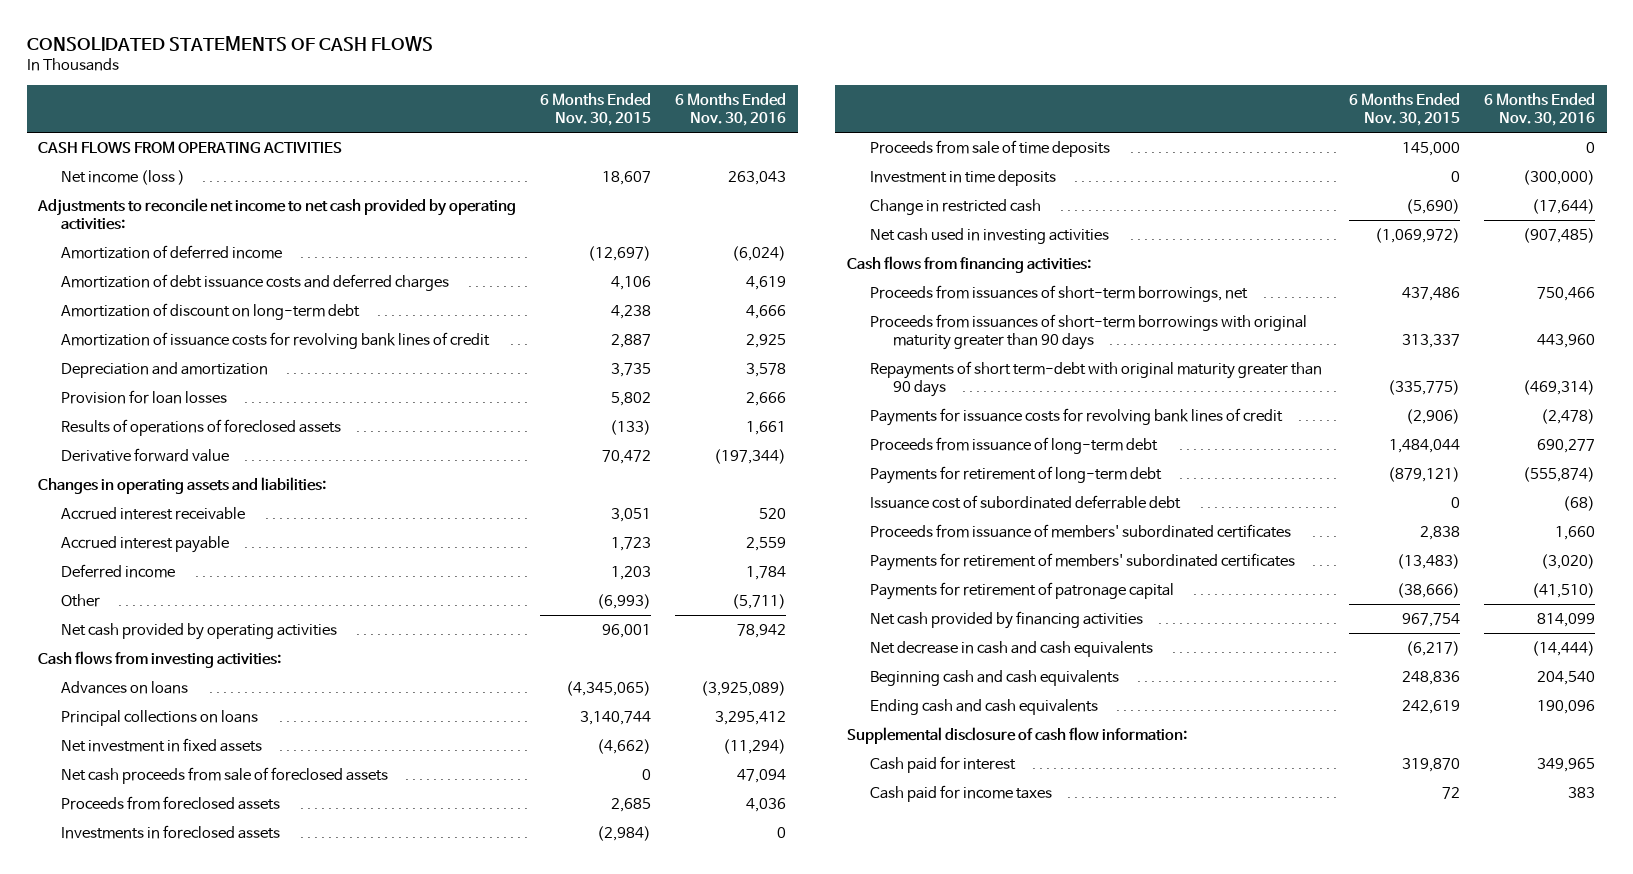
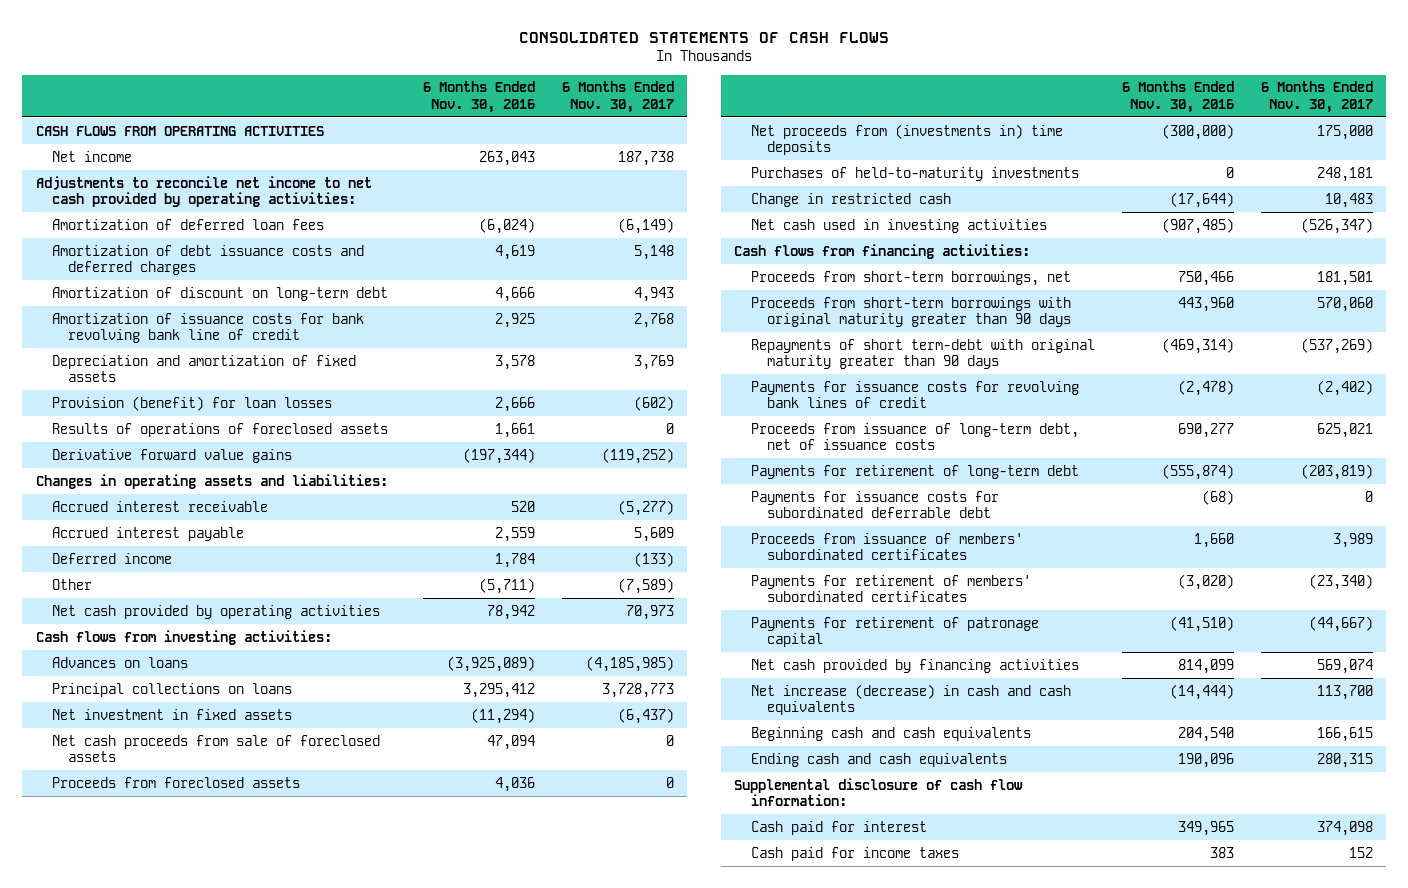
[540,93,652,127] 6 Months Ended Nov. 30, 2015 -> none
none -> [561,81,674,113] 6 Months Ended Nov. 30, 2017
[61,169,186,185] Net income (loss ) -> [51,150,132,162] Net income
[61,244,283,259] Amortization of deferred income -> [51,218,324,230] Amortization of deferred loan fees
[61,331,491,349] Amortization of issuance costs for revolving bank lines of credit -> [51,312,364,344] Amortization of issuance costs for bank revolving bank line of credit
[61,361,269,378] Depreciation and amortization -> [51,354,356,383] Depreciation and amortization of fixed assets
[61,389,228,404] Provision for loan losses -> [51,395,332,411] Provision (benefit) for loan losses
[61,447,230,462] Derivative forward value -> [51,448,292,463] Derivative forward value gains
[61,824,281,839] Investments in foreclosed assets -> none
[870,139,1111,157] Proceeds from sale of time deposits -> none
[870,169,1057,186] Investment in time deposits -> [750,123,1063,156] Net proceeds from (investments in) time deposits
none -> [750,166,1079,181] Purchases of held-to-maturity investments
[870,284,1249,302] Proceeds from issuances of short-term borrowings, net -> [750,270,1071,286] Proceeds from short-term borrowings, net
[870,313,1308,350] Proceeds from issuances of short-term borrowings with original maturity greater than 90 days -> [750,296,1071,328] Proceeds from short-term borrowings with original maturity greater than 90 days
[870,436,1159,454] Proceeds from issuance of long-term debt -> [750,422,1079,451] Proceeds from issuance of long-term debt, net of issuance costs
[870,494,1182,509] Issuance cost of subordinated deferrable debt -> [750,490,999,519] Payments for issuance costs for subordinated deferrable debt
[870,640,1154,657] Net decrease in cash and cash equivalents -> [750,683,1071,716] Net increase (decrease) in cash and cash equivalents

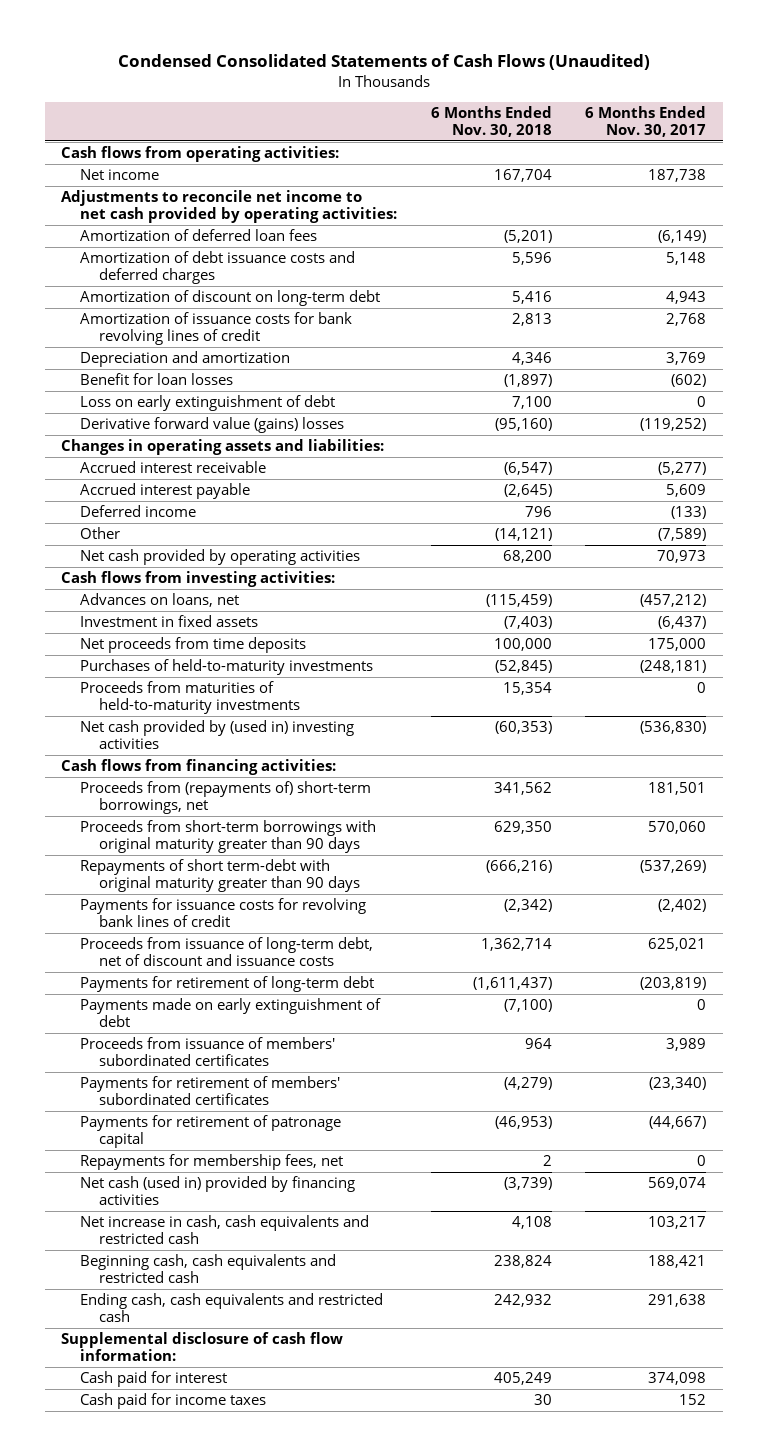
[519,31,890,43] CONSOLIDATED STATEMENTS OF CASH FLOWS -> [117,54,650,71] Condensed Consolidated Statements of Cash Flows (Unaudited)
[422,81,535,113] 6 Months Ended Nov. 30, 2016 -> none
none -> [430,106,552,137] 6 Months Ended Nov. 30, 2018
[35,125,324,136] CASH FLOWS FROM OPERATING ACTIVITIES -> [61,146,340,163] Cash flows from operating activities:
[51,422,388,437] Results of operations of foreclosed assets -> none
[51,312,364,344] Amortization of issuance costs for bank revolving bank line of credit -> [80,312,353,346] Amortization of issuance costs for bank revolving lines of credit
[51,354,356,383] Depreciation and amortization of fixed assets -> [80,351,291,368] Depreciation and amortization
[51,395,332,411] Provision (benefit) for loan losses -> [80,373,234,386] Benefit for loan losses
none -> [80,395,336,412] Loss on early extinguishment of debt
[51,448,292,463] Derivative forward value gains -> [80,417,345,434] Derivative forward value (gains) losses
[51,682,292,697] Principal collections on loans -> none
[51,734,380,763] Net cash proceeds from sale of foreclosed assets -> none
[51,776,300,788] Proceeds from foreclosed assets -> none
[750,192,951,207] Change in restricted cash -> none
[51,656,188,668] Advances on loans -> [80,593,240,608] Advances on loans, net
[585,655,674,672] (4,185,985) -> [640,594,707,608] (457,212)
[51,708,292,720] Net investment in fixed assets -> [80,615,259,628] Investment in fixed assets
[750,123,1063,156] Net proceeds from (investments in) time deposits -> [80,637,307,654] Net proceeds from time deposits
[1316,166,1373,182] 248,181 -> [640,660,707,674] (248,181)
none -> [80,681,301,715] Proceeds from maturities of held-to-maturity investments
[750,218,1047,233] Net cash used in investing activities -> [80,720,355,750] Net cash provided by (used in) investing activities
[1300,217,1373,234] (526,347) -> [640,721,707,735] (536,830)
[750,270,1071,286] Proceeds from short-term borrowings, net -> [80,781,372,815] Proceeds from (repayments of) short-term borrowings, net
[750,422,1079,451] Proceeds from issuance of long-term debt, net of issuance costs -> [80,937,374,967] Proceeds from issuance of long-term debt, net of discount and issuance costs
[750,490,999,519] Payments for issuance costs for subordinated deferrable debt -> none
none -> [80,998,382,1028] Payments made on early extinguishment of debt
none -> [80,1154,344,1171] Repayments for membership fees, net
[750,658,1079,673] Net cash provided by financing activities -> [80,1176,356,1206] Net cash (used in) provided by financing activities
[750,683,1071,716] Net increase (decrease) in cash and cash equivalents -> [80,1215,370,1245] Net increase in cash, cash equivalents and restricted cash
[1316,684,1373,700] 113,700 -> [648,1216,707,1230] 103,217
[750,726,1031,741] Beginning cash and cash equivalents -> [80,1254,337,1284] Beginning cash, cash equivalents and restricted cash
[1316,726,1373,742] 166,615 -> [648,1255,707,1269] 188,421
[750,752,1007,767] Ending cash and cash equivalents -> [80,1293,384,1323] Ending cash, cash equivalents and restricted cash
[1316,752,1373,768] 280,315 -> [648,1294,707,1308] 291,638

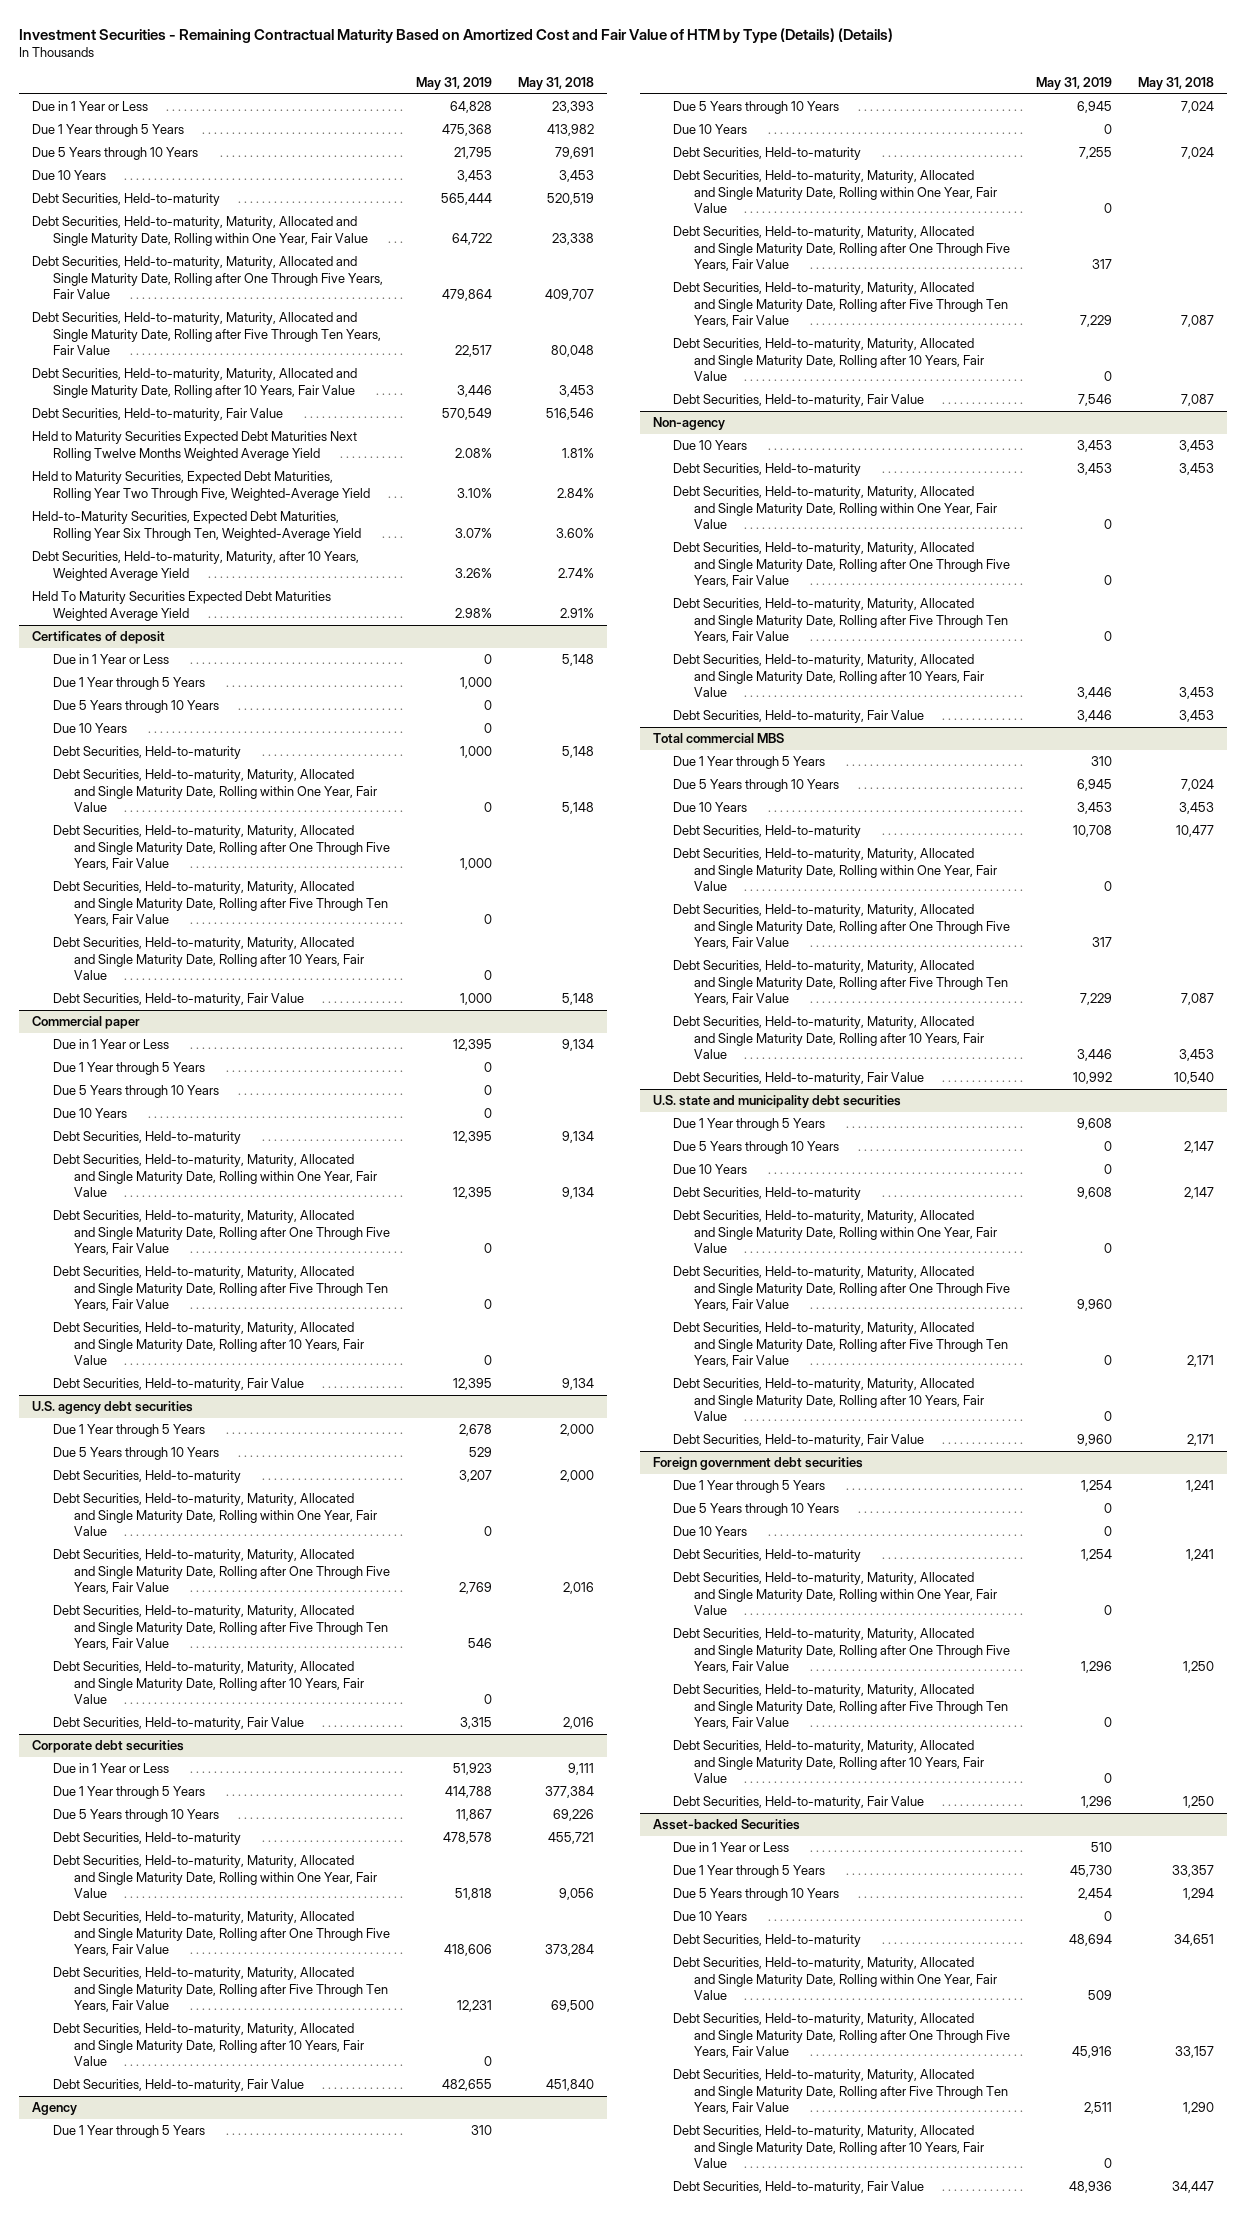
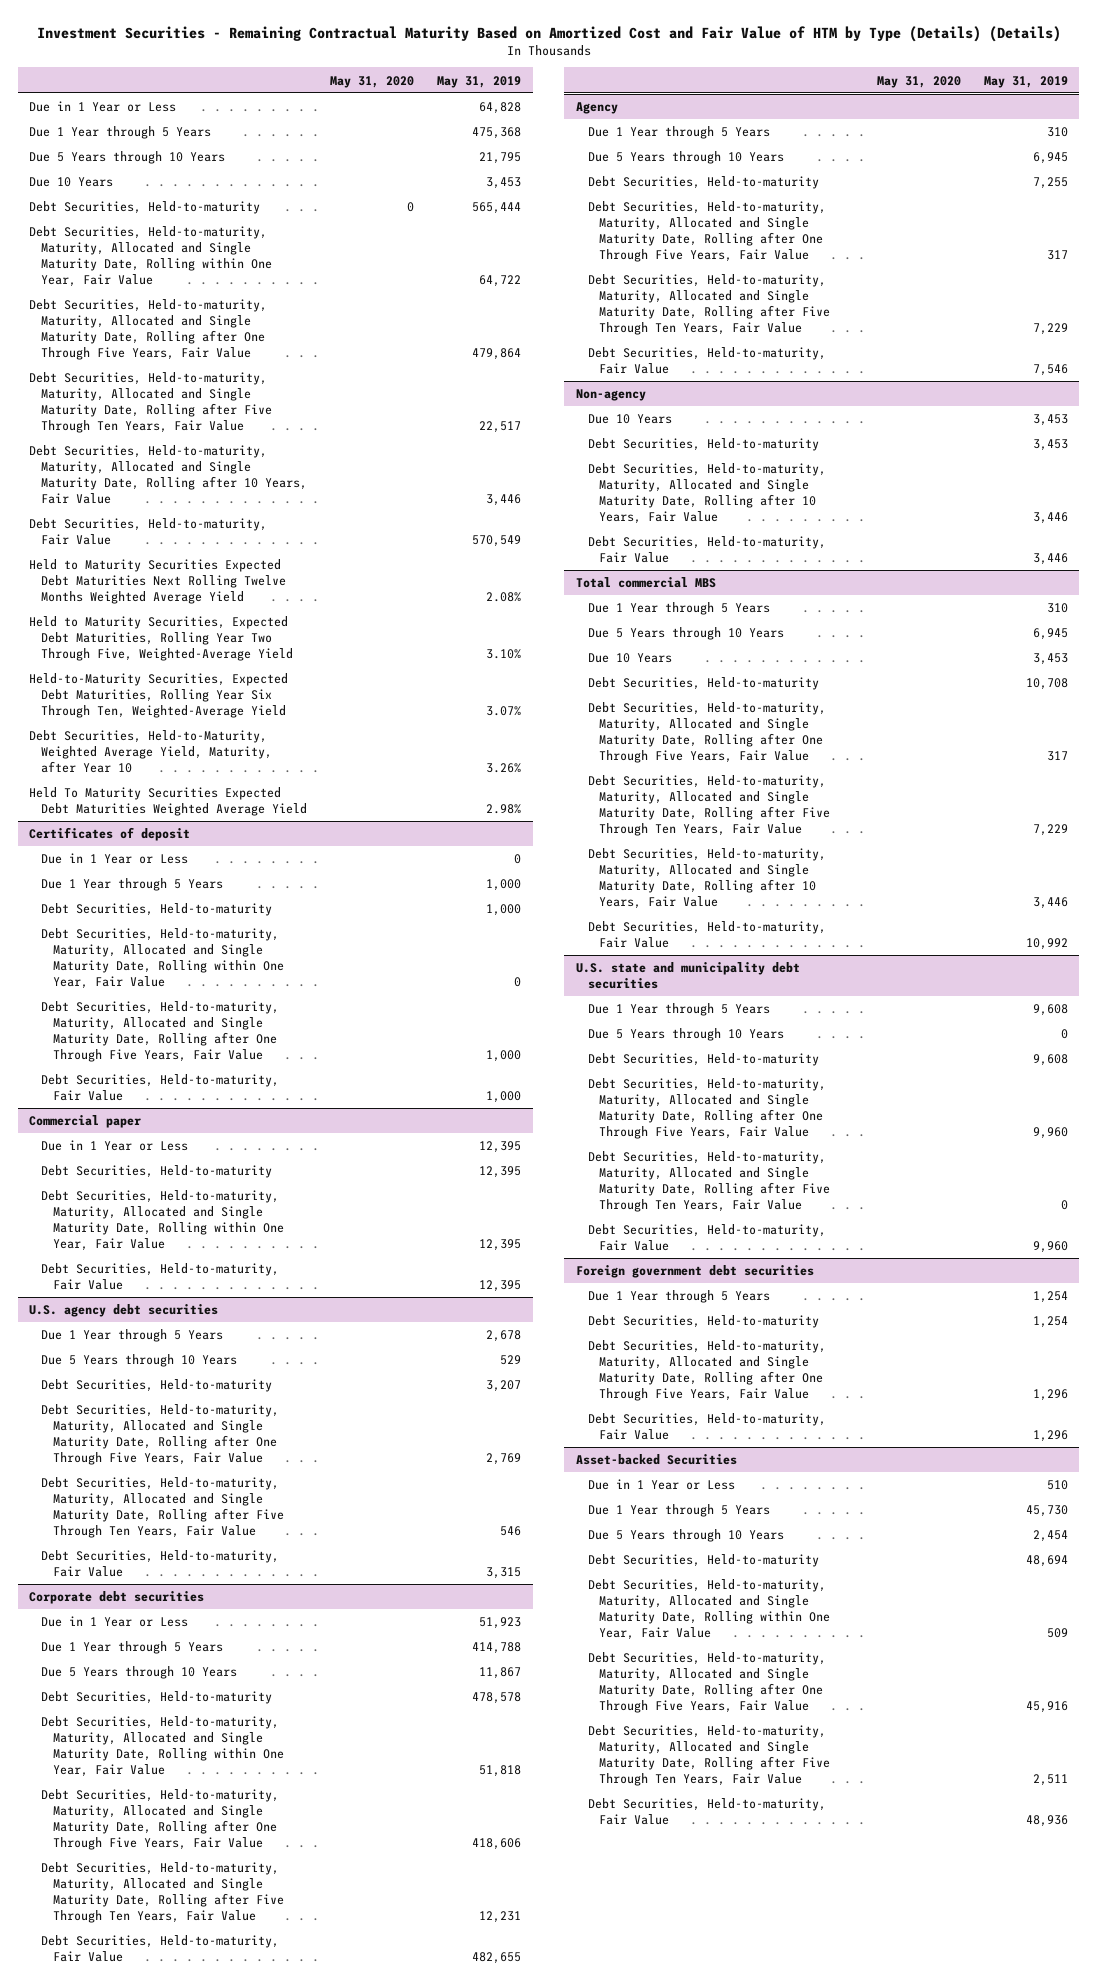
[517,76,594,90] May 31, 2018 -> none
none -> [330,75,415,88] May 31, 2020
[32,551,360,581] Debt Securities, Held-to-maturity, Maturity, after 10 Years, Weighted Average Yield -> [29,730,273,774] Debt Securities, Held-to-Maturity, Weighted Average Yield, Maturity, after Year 10
[52,700,219,714] Due 5 Years through 10 Years -> none
[52,723,127,734] Due 10 Years -> none
[52,881,388,927] Debt Securities, Held-to-maturity, Maturity, Allocated and Single Maturity Date, Rolling after Five Through Ten Years, Fair Value -> none
[52,937,364,981] Debt Securities, Held-to-maturity, Maturity, Allocated and Single Maturity Date, Rolling after 10 Years, Fair Value -> none
[52,1062,205,1076] Due 1 Year through 5 Years -> none
[52,1085,219,1099] Due 5 Years through 10 Years -> none
[52,1108,127,1119] Due 10 Years -> none
[52,1210,390,1256] Debt Securities, Held-to-maturity, Maturity, Allocated and Single Maturity Date, Rolling after One Through Five Years, Fair Value -> none
[52,1266,388,1312] Debt Securities, Held-to-maturity, Maturity, Allocated and Single Maturity Date, Rolling after Five Through Ten Years, Fair Value -> none
[52,1322,364,1366] Debt Securities, Held-to-maturity, Maturity, Allocated and Single Maturity Date, Rolling after 10 Years, Fair Value -> none
[52,1493,377,1537] Debt Securities, Held-to-maturity, Maturity, Allocated and Single Maturity Date, Rolling within One Year, Fair Value -> none
[52,1661,364,1705] Debt Securities, Held-to-maturity, Maturity, Allocated and Single Maturity Date, Rolling after 10 Years, Fair Value -> none
[52,2023,364,2067] Debt Securities, Held-to-maturity, Maturity, Allocated and Single Maturity Date, Rolling after 10 Years, Fair Value -> none
[673,124,748,135] Due 10 Years -> none
[673,170,998,214] Debt Securities, Held-to-maturity, Maturity, Allocated and Single Maturity Date, Rolling within One Year, Fair Value -> none
[673,338,985,382] Debt Securities, Held-to-maturity, Maturity, Allocated and Single Maturity Date, Rolling after 10 Years, Fair Value -> none
[673,486,998,530] Debt Securities, Held-to-maturity, Maturity, Allocated and Single Maturity Date, Rolling within One Year, Fair Value -> none
[673,542,1011,588] Debt Securities, Held-to-maturity, Maturity, Allocated and Single Maturity Date, Rolling after One Through Five Years, Fair Value -> none
[673,598,1009,644] Debt Securities, Held-to-maturity, Maturity, Allocated and Single Maturity Date, Rolling after Five Through Ten Years, Fair Value -> none
[673,848,998,892] Debt Securities, Held-to-maturity, Maturity, Allocated and Single Maturity Date, Rolling within One Year, Fair Value -> none
[673,1164,748,1175] Due 10 Years -> none
[673,1210,998,1254] Debt Securities, Held-to-maturity, Maturity, Allocated and Single Maturity Date, Rolling within One Year, Fair Value -> none
[673,1378,985,1422] Debt Securities, Held-to-maturity, Maturity, Allocated and Single Maturity Date, Rolling after 10 Years, Fair Value -> none
[673,1503,840,1517] Due 5 Years through 10 Years -> none
[673,1526,748,1537] Due 10 Years -> none
[673,1572,998,1616] Debt Securities, Held-to-maturity, Maturity, Allocated and Single Maturity Date, Rolling within One Year, Fair Value -> none
[673,1684,1009,1730] Debt Securities, Held-to-maturity, Maturity, Allocated and Single Maturity Date, Rolling after Five Through Ten Years, Fair Value -> none
[673,1740,985,1784] Debt Securities, Held-to-maturity, Maturity, Allocated and Single Maturity Date, Rolling after 10 Years, Fair Value -> none
[673,1911,748,1922] Due 10 Years -> none
[673,2125,985,2169] Debt Securities, Held-to-maturity, Maturity, Allocated and Single Maturity Date, Rolling after 10 Years, Fair Value -> none

